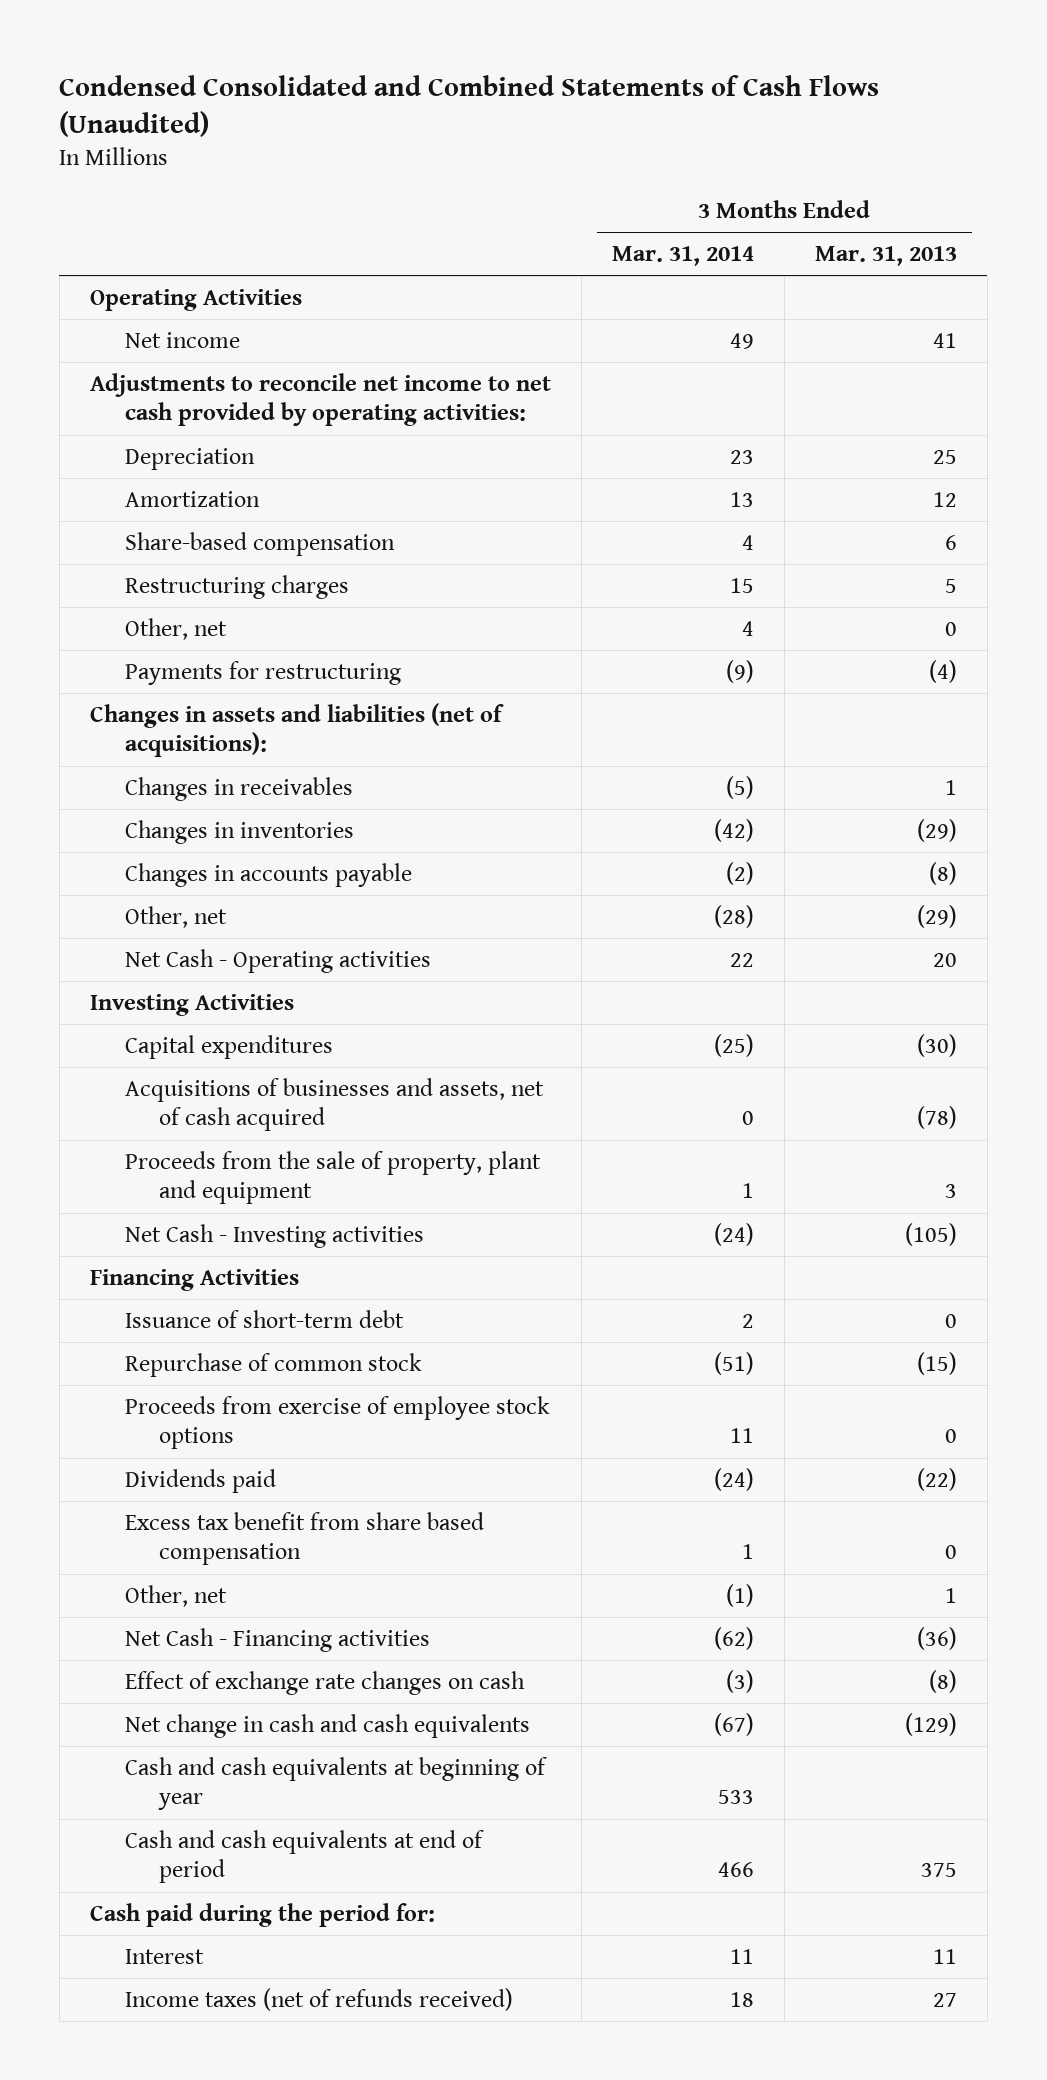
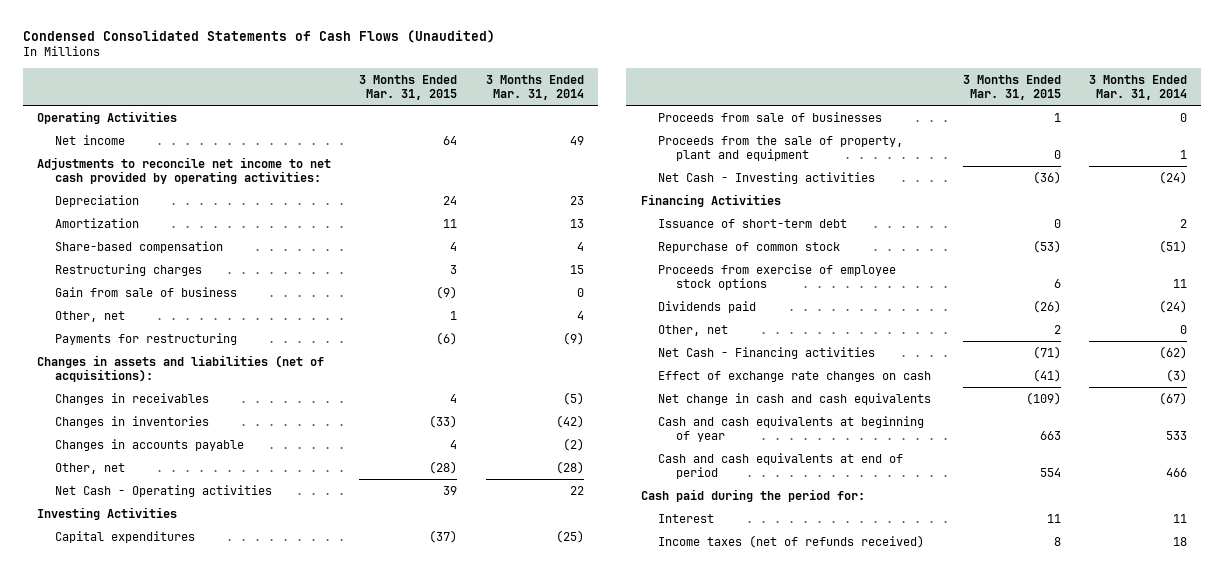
[59,75,880,138] Condensed Consolidated and Combined Statements of Cash Flows (Unaudited) -> [22,29,495,43] Condensed Consolidated Statements of Cash Flows (Unaudited)
[814,246,957,267] Mar. 31, 2013 -> none
none -> [359,74,458,100] 3 Months Ended Mar. 31, 2015
none -> [54,286,237,297] Gain from sale of business
[124,1077,544,1132] Acquisitions of businesses and assets, net of cash acquired -> none
none -> [658,111,883,122] Proceeds from sale of businesses
[124,1511,484,1566] Excess tax benefit from share based compensation -> none
[725,1583,754,1607] (1) -> [1180,324,1188,334] 0

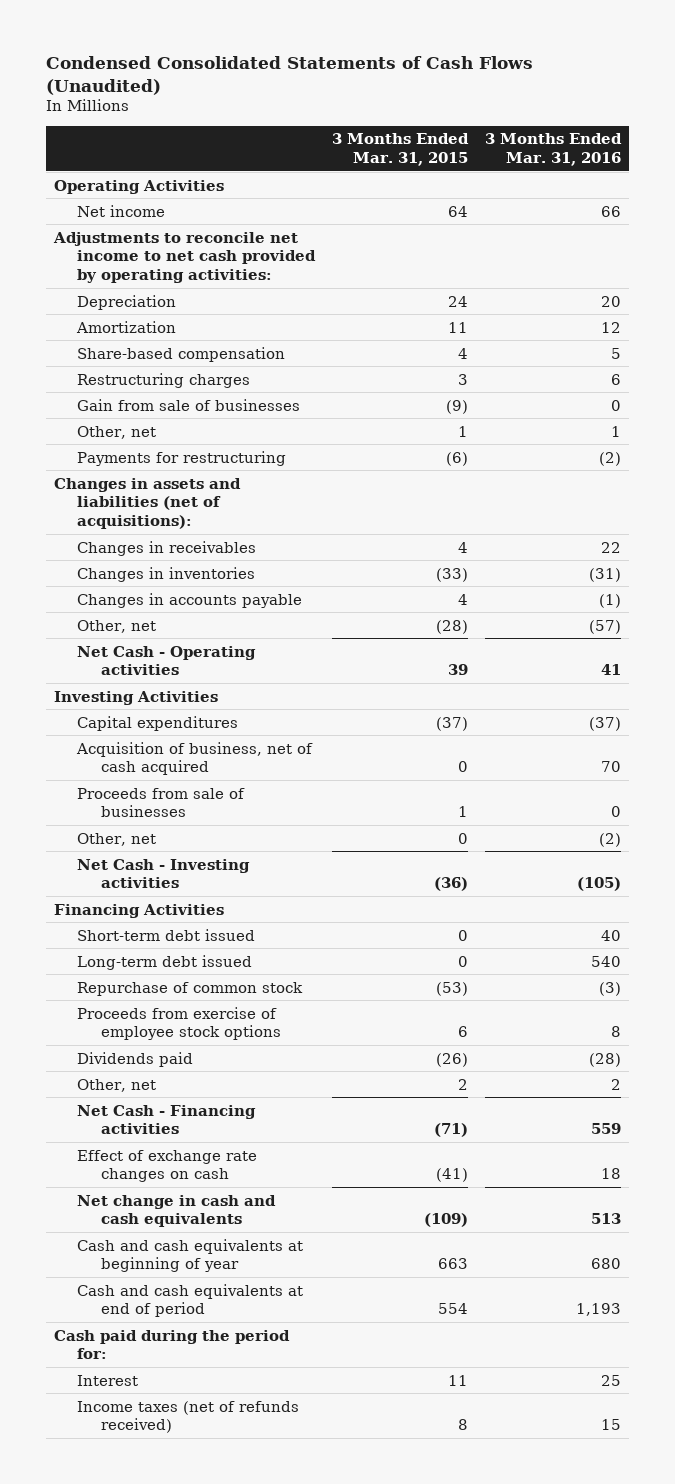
[485,74,584,100] 3 Months Ended Mar. 31, 2014 -> none
none -> [484,133,622,167] 3 Months Ended Mar. 31, 2016
[54,286,237,297] Gain from sale of business -> [77,398,301,411] Gain from sale of businesses
none -> [76,741,314,776] Acquisition of business, net of cash acquired
[658,135,904,161] Proceeds from the sale of property, plant and equipment -> none
none -> [77,832,157,846] Other, net
[658,218,848,228] Issuance of short-term debt -> [77,928,256,941] Short-term debt issued
none -> [77,954,253,970] Long-term debt issued

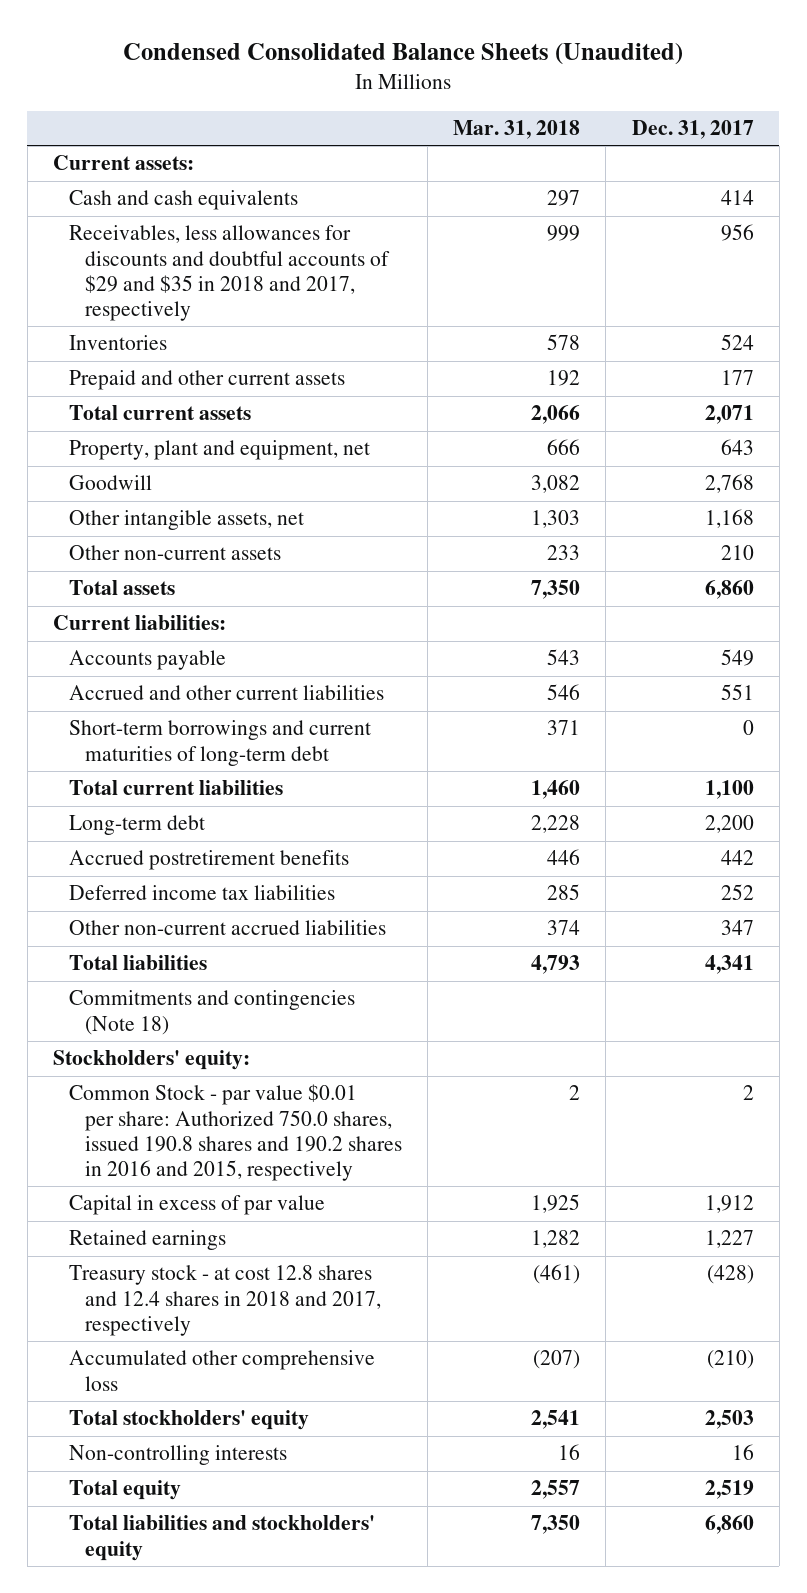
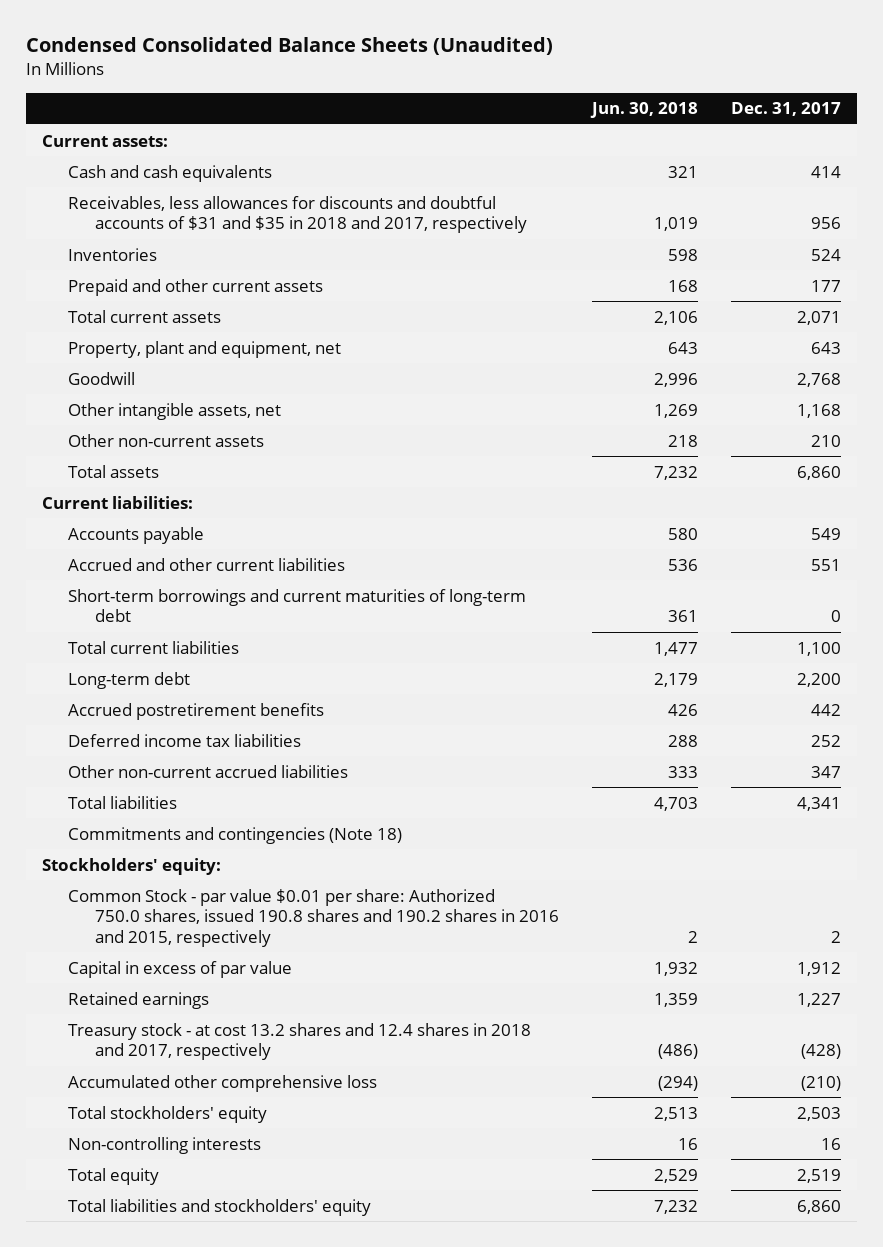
[453,120,581,140] Mar. 31, 2018 -> none
none -> [589,102,698,119] Jun. 30, 2018
[68,225,390,321] Receivables, less allowances for discounts and doubtful accounts of $29 and $35 in 2018 and 2017, respectively -> [68,195,527,234] Receivables, less allowances for discounts and doubtful accounts of $31 and $35 in 2018 and 2017, respectively
[68,1265,381,1336] Treasury stock - at cost 12.8 shares and 12.4 shares in 2018 and 2017, respectively -> [68,1022,532,1061] Treasury stock - at cost 13.2 shares and 12.4 shares in 2018 and 2017, respectively

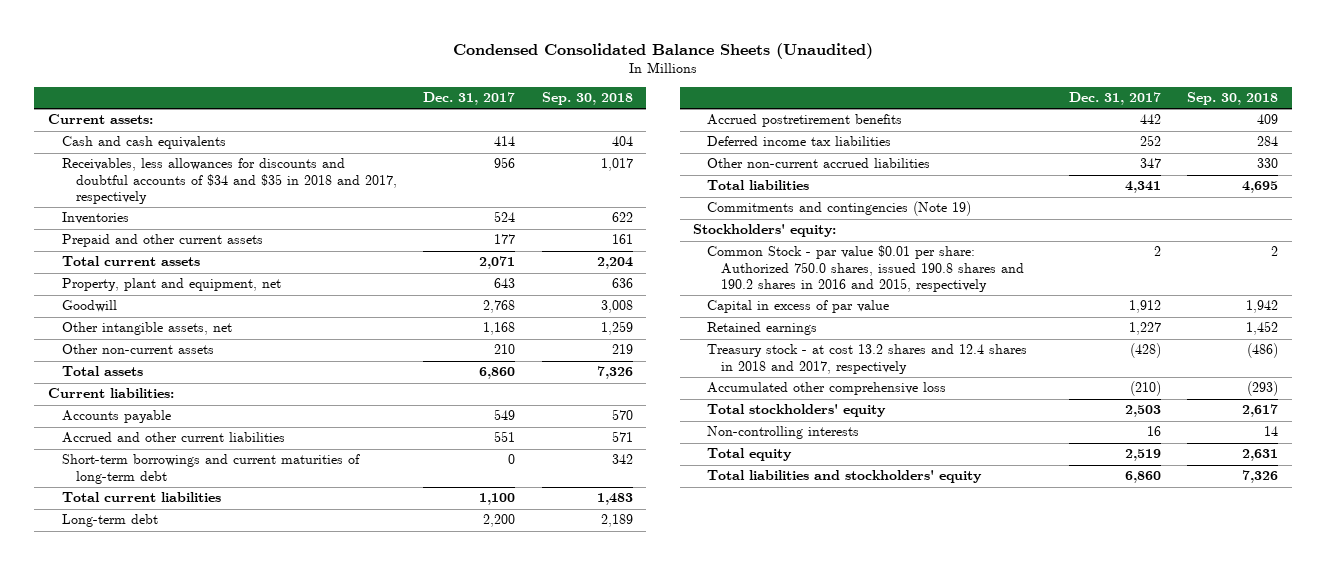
[589,102,698,119] Jun. 30, 2018 -> none
none -> [541,92,633,106] Sep. 30, 2018
[68,195,527,234] Receivables, less allowances for discounts and doubtful accounts of $31 and $35 in 2018 and 2017, respectively -> [61,158,397,205] Receivables, less allowances for discounts and doubtful accounts of $34 and $35 in 2018 and 2017, respectively
[68,826,403,844] Commitments and contingencies (Note 18) -> [706,201,971,217] Commitments and contingencies (Note 19)

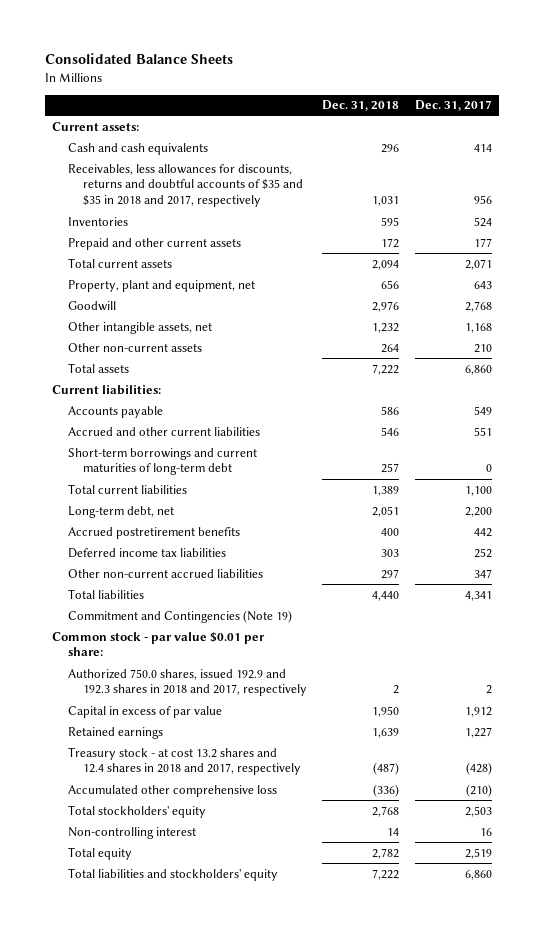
[452,43,873,60] Condensed Consolidated Balance Sheets (Unaudited) -> [44,53,233,65] Consolidated Balance Sheets
[541,92,633,106] Sep. 30, 2018 -> none
none -> [322,100,400,112] Dec. 31, 2018
[61,158,397,205] Receivables, less allowances for discounts and doubtful accounts of $34 and $35 in 2018 and 2017, respectively -> [67,163,304,208] Receivables, less allowances for discounts, returns and doubtful accounts of $35 and $35 in 2018 and 2017, respectively
[61,514,158,528] Long-term debt -> [67,505,174,518] Long-term debt, net
[693,224,837,238] Stockholders' equity: -> none
[706,201,971,217] Commitments and contingencies (Note 19) -> [67,609,292,623] Commitment and Contingencies (Note 19)
none -> [52,630,266,657] Common stock - par value $0.01 per share:
[706,245,1024,293] Common Stock - par value $0.01 per share: Authorized 750.0 shares, issued 190.8 shares and 190.2 shares in 2016 and 2015, respectively -> [67,668,308,697] Authorized 750.0 shares, issued 192.9 and 192.3 shares in 2018 and 2017, respectively
[706,426,859,440] Non-controlling interests -> [67,826,196,839] Non-controlling interest

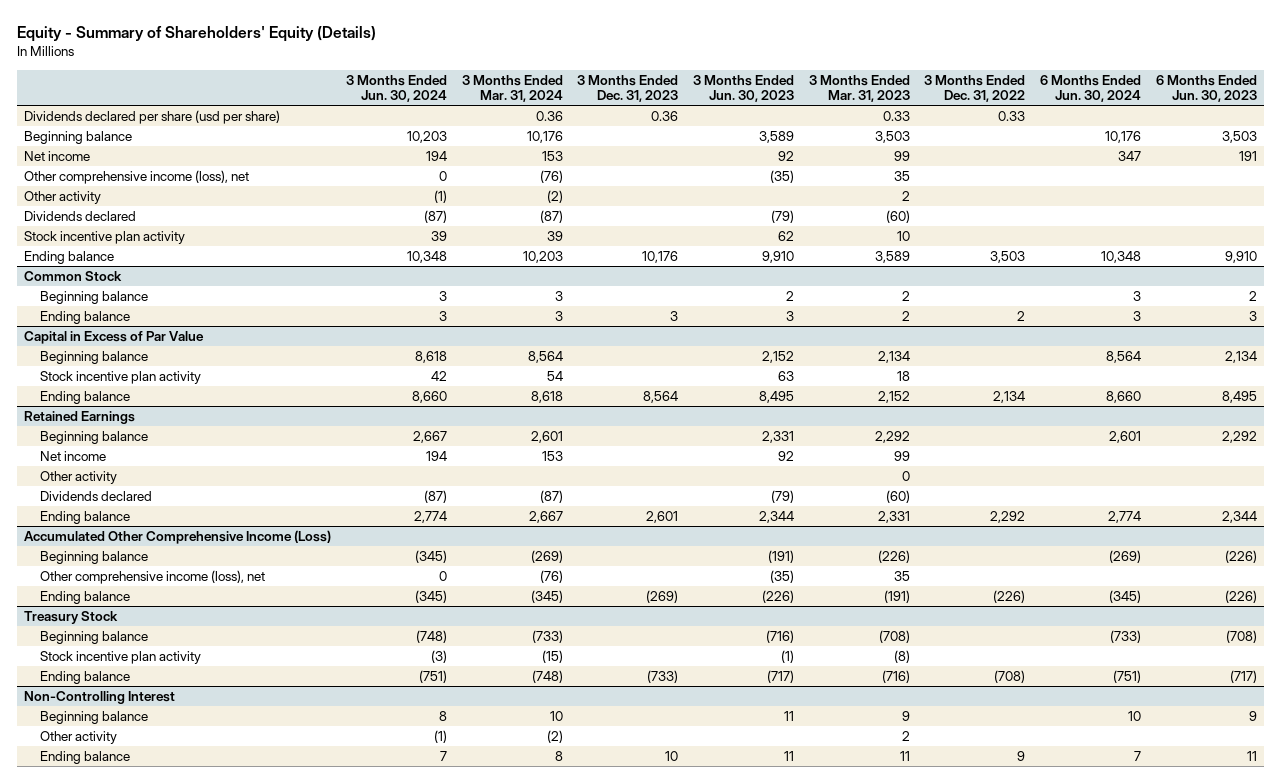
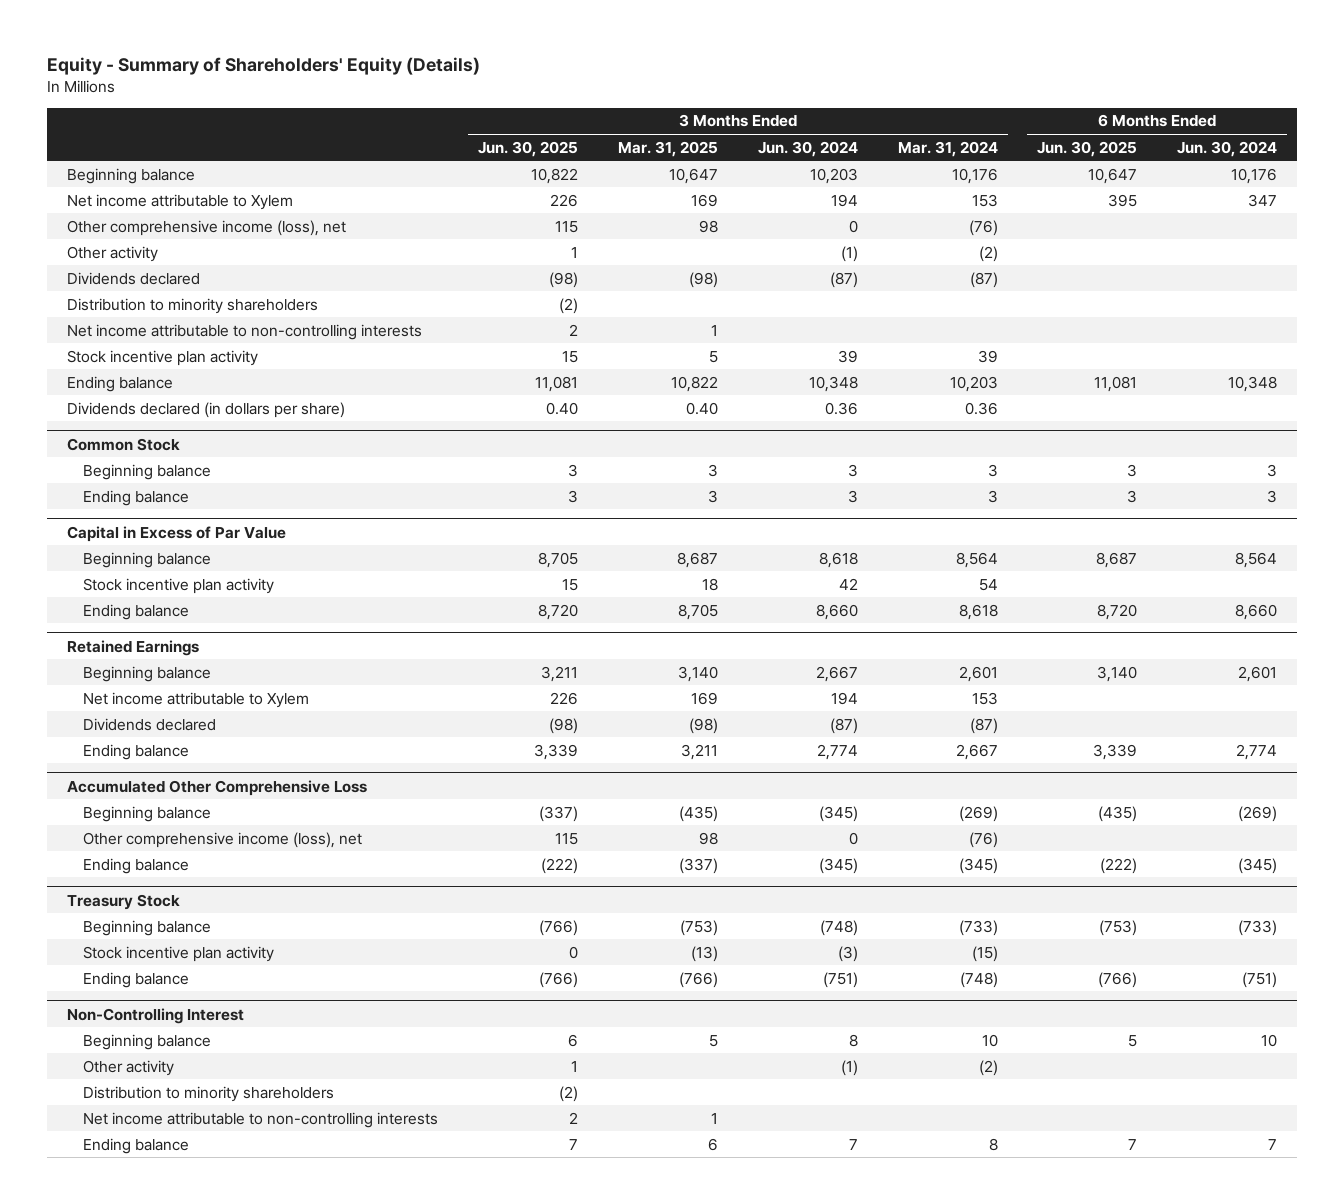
[577,74,679,103] 3 Months Ended Dec. 31, 2023 -> none
[692,74,794,103] 3 Months Ended Jun. 30, 2023 -> none
[808,74,910,103] 3 Months Ended Mar. 31, 2023 -> none
[924,74,1026,103] 3 Months Ended Dec. 31, 2022 -> none
[1155,74,1257,103] 6 Months Ended Jun. 30, 2023 -> none
none -> [477,140,578,157] Jun. 30, 2025
none -> [617,140,718,157] Mar. 31, 2025
none -> [1037,140,1138,157] Jun. 30, 2025
[24,109,281,124] Dividends declared per share (usd per share) -> none
[24,150,91,161] Net income -> [66,193,293,210] Net income attributable to Xylem
none -> [66,297,318,314] Distribution to minority shareholders
none -> [66,323,422,340] Net income attributable to non-controlling interests
none -> [66,401,345,418] Dividends declared (in dollars per share)
[40,470,118,484] Other activity -> none
[40,450,107,461] Net income -> [82,691,309,708] Net income attributable to Xylem
[24,529,332,544] Accumulated Other Comprehensive Income (Loss) -> [66,779,367,796] Accumulated Other Comprehensive Loss
none -> [82,1085,334,1102] Distribution to minority shareholders
none -> [82,1111,438,1128] Net income attributable to non-controlling interests

